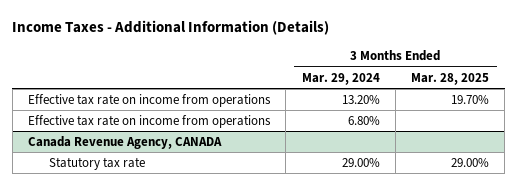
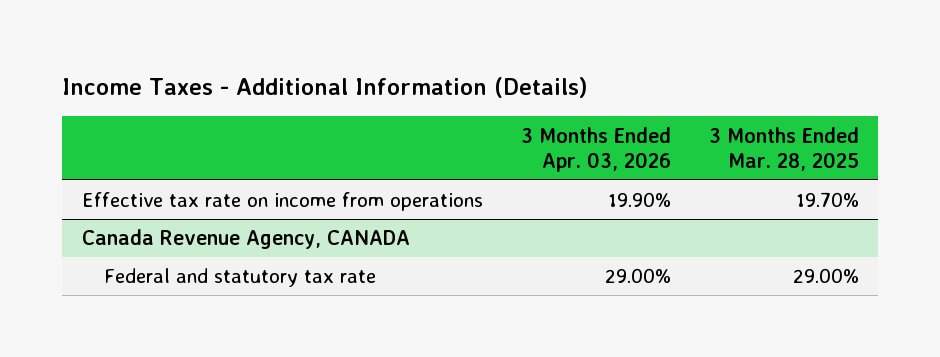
[301,72,380,85] Mar. 29, 2024 -> none
none -> [520,126,671,172] 3 Months Ended Apr. 03, 2026
[28,114,272,128] Effective tax rate on income from operations -> none
[48,156,145,170] Statutory tax rate -> [103,268,376,288] Federal and statutory tax rate

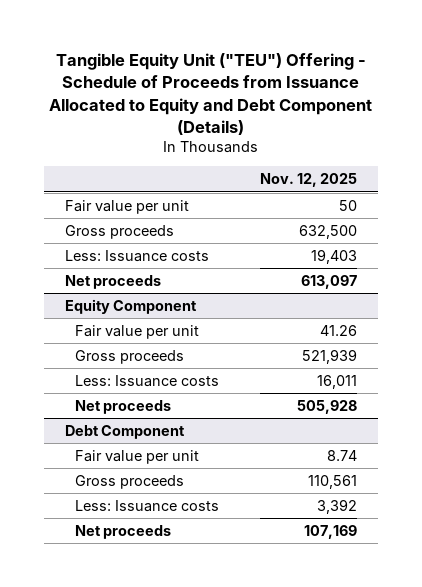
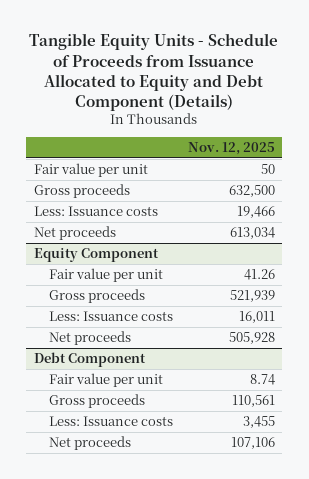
[49,53,373,135] Tangible Equity Unit ("TEU") Offering - Schedule of Proceeds from Issuance Allocated to Equity and Debt Component (Details) -> [29,33,279,111] Tangible Equity Units - Schedule of Proceeds from Issuance Allocated to Equity and Debt Component (Details)
[311,248,358,264] 19,403 -> [237,206,276,219] 19,466
[301,274,358,289] 613,097 -> [230,227,276,240] 613,034
[317,498,358,514] 3,392 -> [243,416,276,429] 3,455
[304,524,358,539] 107,169 -> [231,437,276,450] 107,106

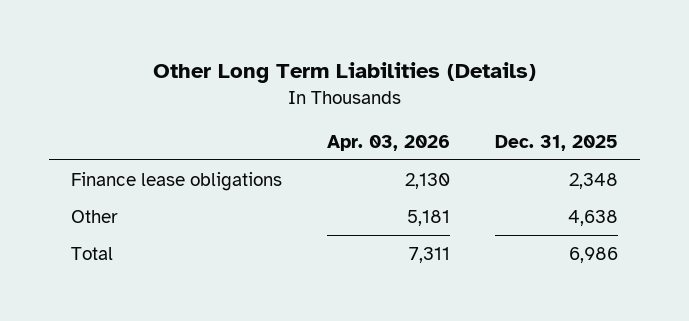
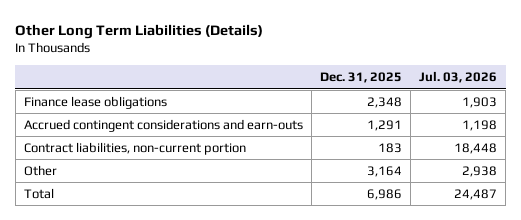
[327,134,451,151] Apr. 03, 2026 -> none
none -> [419,71,498,84] Jul. 03, 2026
none -> [23,118,303,132] Accrued contingent considerations and earn-outs
none -> [23,141,246,155] Contract liabilities, non-current portion
[567,209,618,226] 4,638 -> [367,165,403,177] 3,164

